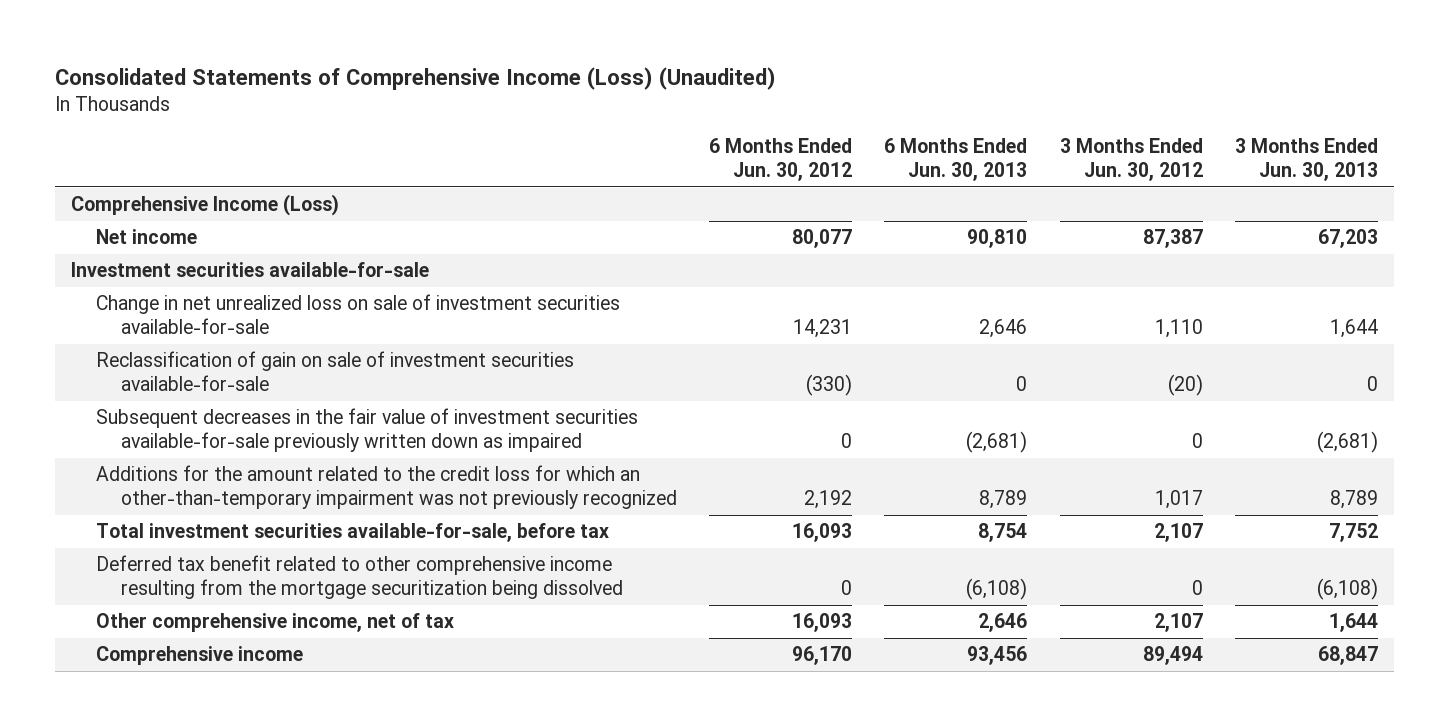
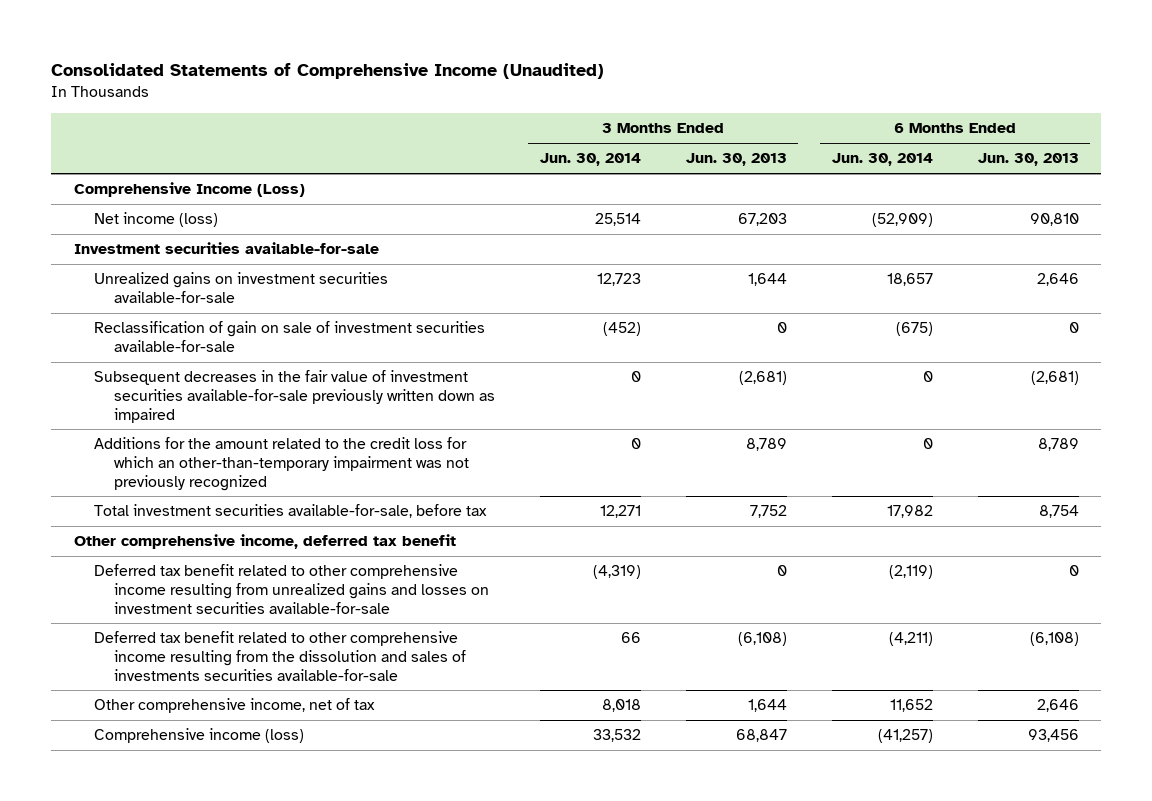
[54,66,776,90] Consolidated Statements of Comprehensive Income (Loss) (Unaudited) -> [51,62,605,79] Consolidated Statements of Comprehensive Income (Unaudited)
[708,138,852,182] 6 Months Ended Jun. 30, 2012 -> none
[1059,138,1203,182] 3 Months Ended Jun. 30, 2012 -> none
none -> [539,153,641,167] Jun. 30, 2014
none -> [831,153,933,167] Jun. 30, 2014
[95,229,197,245] Net income -> [93,212,218,228] Net income (loss)
[95,294,620,335] Change in net unrealized loss on sale of investment securities available-for-sale -> [93,272,388,304] Unrealized gains on investment securities available-for-sale
none -> [73,534,456,550] Other comprehensive income, deferred tax benefit
none -> [93,564,489,614] Deferred tax benefit related to other comprehensive income resulting from unrealized gains and losses on investment securities available-for-sale
[95,555,623,600] Deferred tax benefit related to other comprehensive income resulting from the mortgage securitization being dissolved -> [93,631,466,681] Deferred tax benefit related to other comprehensive income resulting from the dissolution and sales of investments securities available-for-sale
[95,646,303,666] Comprehensive income -> [93,728,304,744] Comprehensive income (loss)

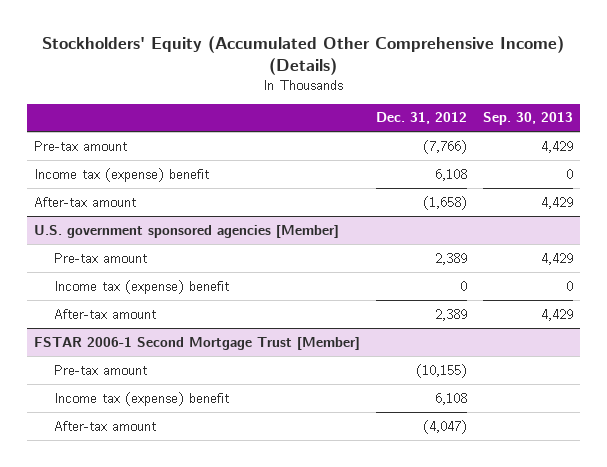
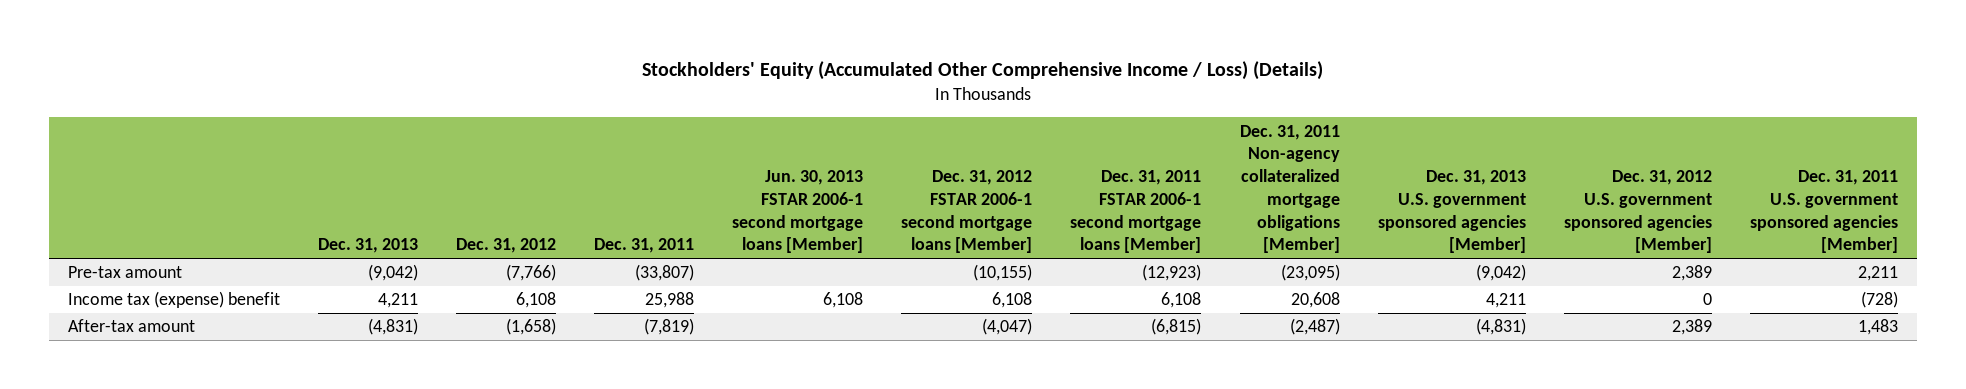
[42,35,565,75] Stockholders' Equity (Accumulated Other Comprehensive Income) (Details) -> [641,61,1323,81] Stockholders' Equity (Accumulated Other Comprehensive Income / Loss) (Details)
[482,112,573,126] Sep. 30, 2013 -> none
none -> [318,238,419,254] Dec. 31, 2013
none -> [594,238,695,254] Dec. 31, 2011
none -> [732,170,864,254] Jun. 30, 2013 FSTAR 2006-1 second mortgage loans [Member]
none -> [901,170,1033,254] Dec. 31, 2012 FSTAR 2006-1 second mortgage loans [Member]
none -> [1070,170,1202,254] Dec. 31, 2011 FSTAR 2006-1 second mortgage loans [Member]
none -> [1239,124,1340,254] Dec. 31, 2011 Non-agency collateralized mortgage obligations [Member]
none -> [1377,170,1526,254] Dec. 31, 2013 U.S. government sponsored agencies [Member]
none -> [1563,170,1712,254] Dec. 31, 2012 U.S. government sponsored agencies [Member]
none -> [1749,170,1898,254] Dec. 31, 2011 U.S. government sponsored agencies [Member]
[34,224,340,238] U.S. government sponsored agencies [Member] -> none
[54,252,148,263] Pre-tax amount -> none
[54,279,230,294] Income tax (expense) benefit -> none
[54,308,157,319] After-tax amount -> none
[34,336,361,350] FSTAR 2006-1 Second Mortgage Trust [Member] -> none
[54,364,148,375] Pre-tax amount -> none
[54,391,230,406] Income tax (expense) benefit -> none
[54,420,157,431] After-tax amount -> none

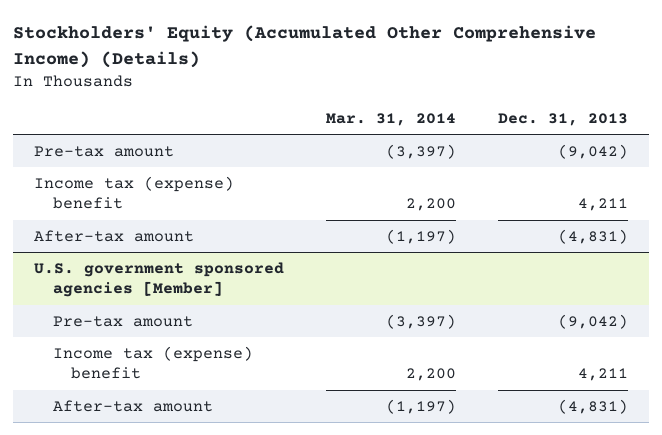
[641,61,1323,81] Stockholders' Equity (Accumulated Other Comprehensive Income / Loss) (Details) -> [13,25,597,68] Stockholders' Equity (Accumulated Other Comprehensive Income) (Details)
[456,238,557,254] Dec. 31, 2012 -> none
[594,238,695,254] Dec. 31, 2011 -> none
[732,170,864,254] Jun. 30, 2013 FSTAR 2006-1 second mortgage loans [Member] -> none
[901,170,1033,254] Dec. 31, 2012 FSTAR 2006-1 second mortgage loans [Member] -> none
[1070,170,1202,254] Dec. 31, 2011 FSTAR 2006-1 second mortgage loans [Member] -> none
[1239,124,1340,254] Dec. 31, 2011 Non-agency collateralized mortgage obligations [Member] -> none
[1377,170,1526,254] Dec. 31, 2013 U.S. government sponsored agencies [Member] -> none
[1563,170,1712,254] Dec. 31, 2012 U.S. government sponsored agencies [Member] -> none
[1749,170,1898,254] Dec. 31, 2011 U.S. government sponsored agencies [Member] -> none
none -> [326,112,457,126] Mar. 31, 2014
none -> [34,261,285,298] U.S. government sponsored agencies [Member]
none -> [52,315,193,327] Pre-tax amount
none -> [52,345,253,380] Income tax (expense) benefit
none -> [52,399,213,412] After-tax amount

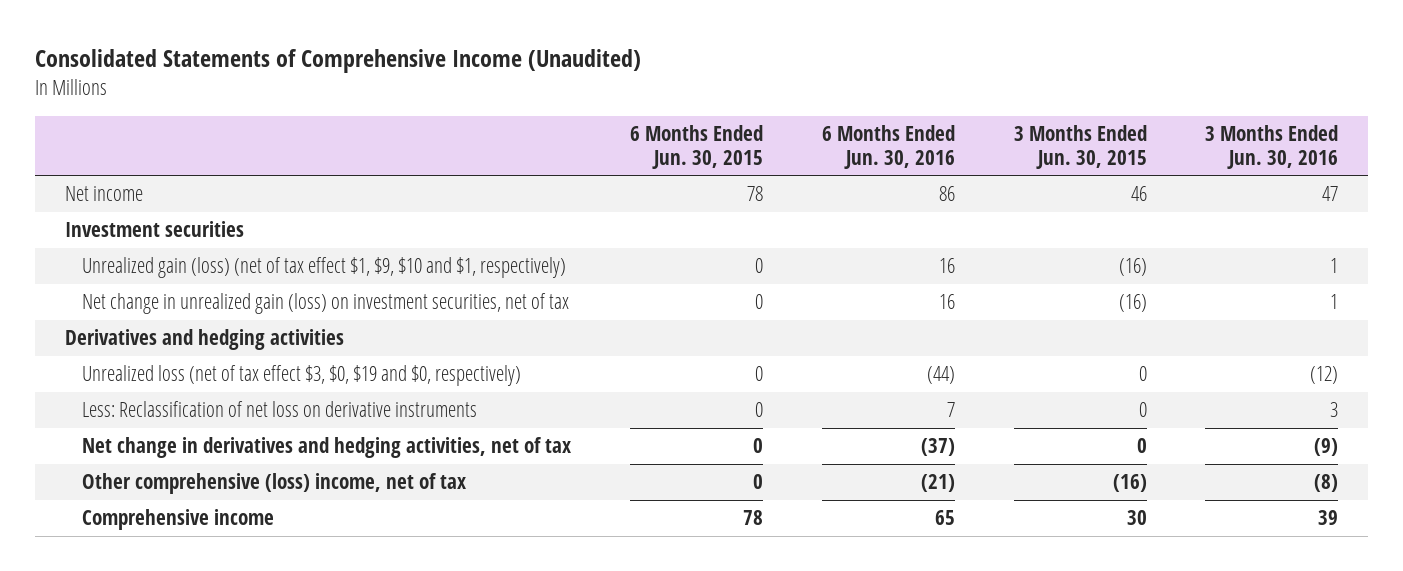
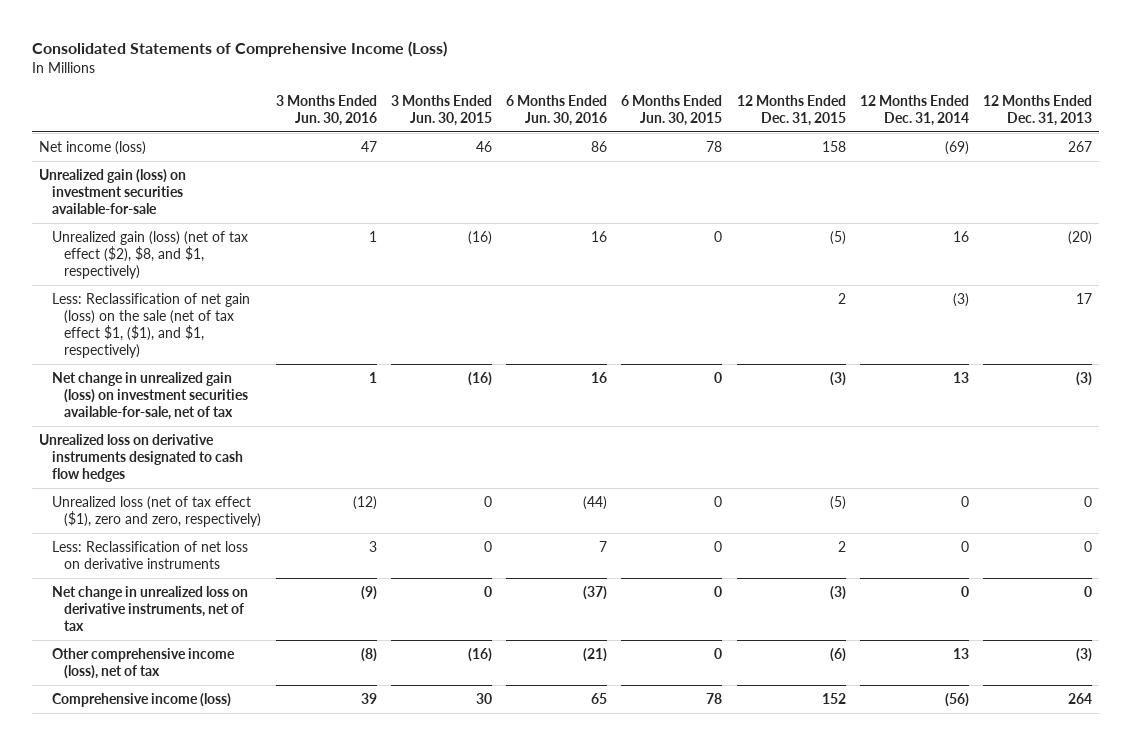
[35,49,642,74] Consolidated Statements of Comprehensive Income (Unaudited) -> [31,40,447,57] Consolidated Statements of Comprehensive Income (Loss)
none -> [736,94,846,126] 12 Months Ended Dec. 31, 2015
none -> [859,94,969,126] 12 Months Ended Dec. 31, 2014
none -> [983,94,1093,126] 12 Months Ended Dec. 31, 2013
[64,186,143,202] Net income -> [39,140,147,155] Net income (loss)
[64,221,244,238] Investment securities -> [39,168,187,215] Unrealized gain (loss) on investment securities available-for-sale
[82,257,567,279] Unrealized gain (loss) (net of tax effect $1, $9, $10 and $1, respectively) -> [51,230,248,280] Unrealized gain (loss) (net of tax effect ($2), $8, and $1, respectively)
none -> [51,292,250,359] Less: Reclassification of net gain (loss) on the sale (net of tax effect $1, ($1), and $1, respectively)
[82,293,570,315] Net change in unrealized gain (loss) on investment securities, net of tax -> [51,371,249,421] Net change in unrealized gain (loss) on investment securities available-for-sale, net of tax
[64,329,344,351] Derivatives and hedging activities -> [39,433,243,483] Unrealized loss on derivative instruments designated to cash flow hedges
[82,365,522,387] Unrealized loss (net of tax effect $3, $0, $19 and $0, respectively) -> [51,495,262,527] Unrealized loss (net of tax effect ($1), zero and zero, respectively)
[82,437,572,459] Net change in derivatives and hedging activities, net of tax -> [51,585,248,632] Net change in unrealized loss on derivative instruments, net of tax
[82,473,467,495] Other comprehensive (loss) income, net of tax -> [51,647,235,679] Other comprehensive income (loss), net of tax
[82,509,275,531] Comprehensive income -> [51,692,231,707] Comprehensive income (loss)

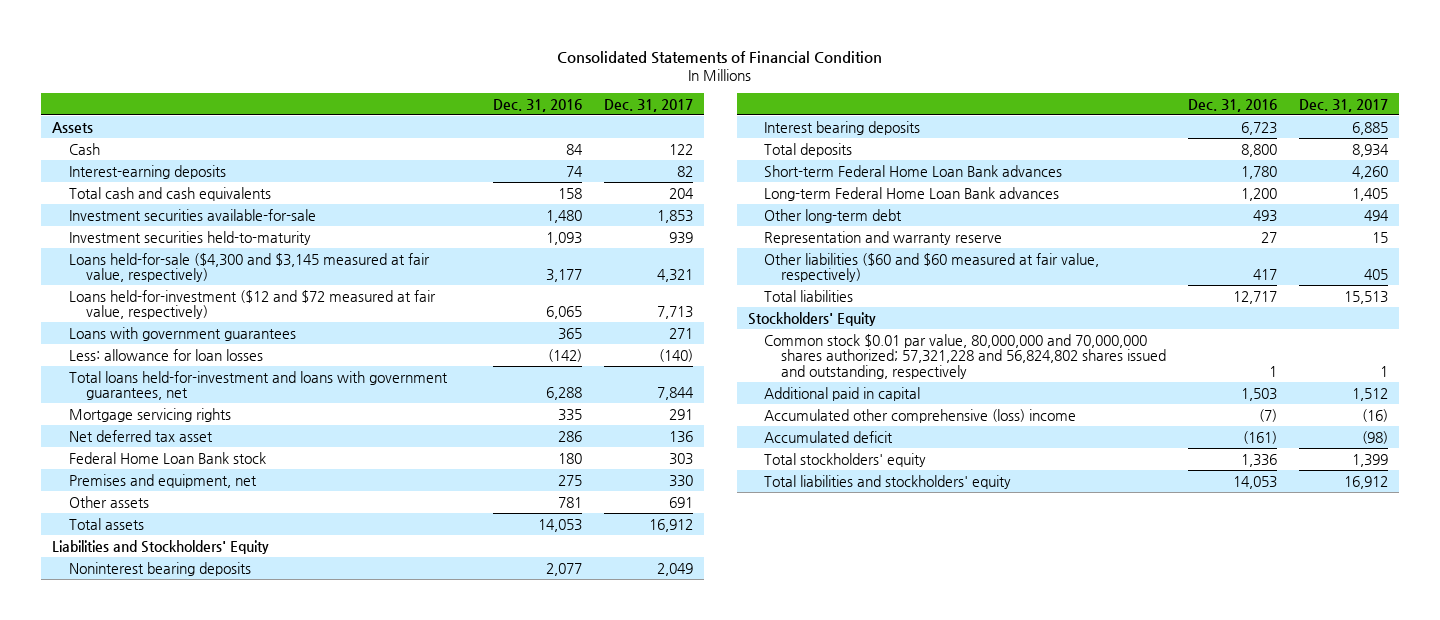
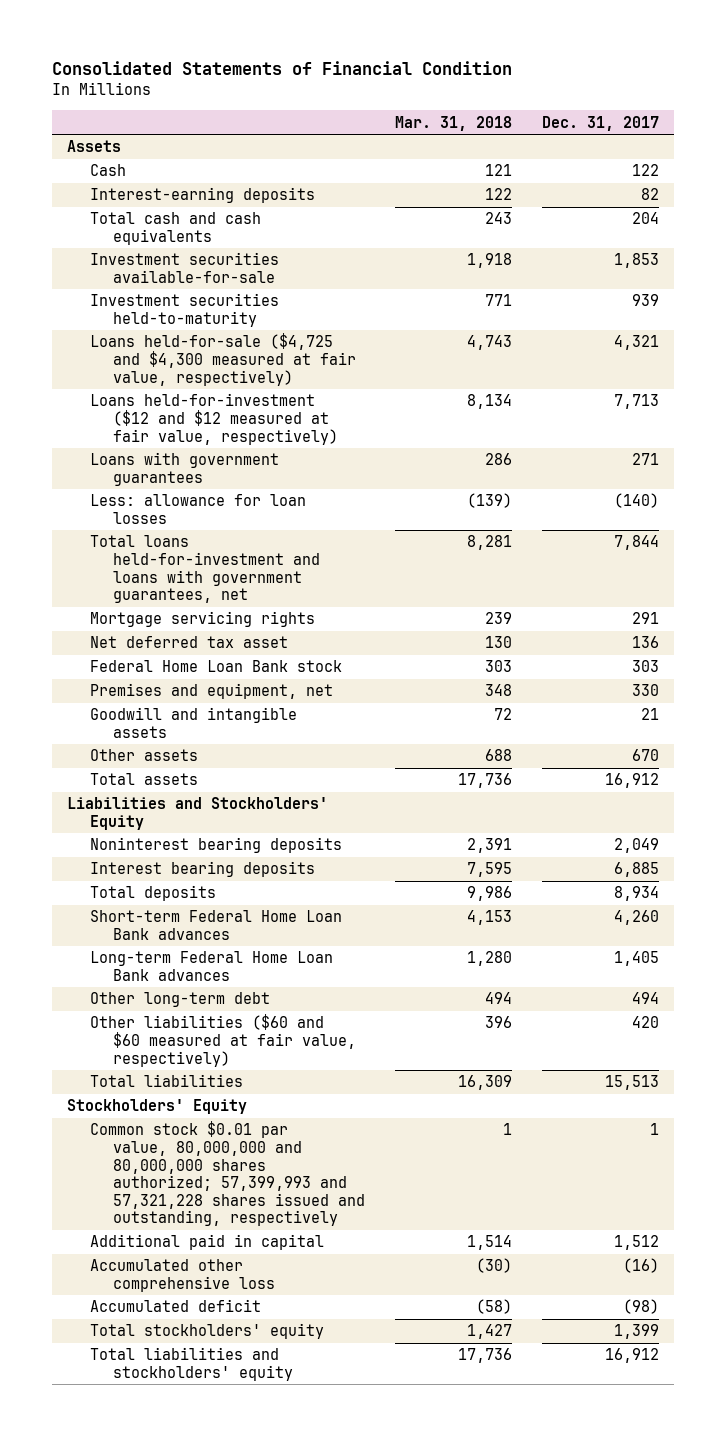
[492,98,582,112] Dec. 31, 2016 -> none
none -> [395,115,513,131] Mar. 31, 2018
[69,252,431,283] Loans held-for-sale ($4,300 and $3,145 measured at fair value, respectively) -> [89,333,356,386] Loans held-for-sale ($4,725 and $4,300 measured at fair value, respectively)
[69,289,437,320] Loans held-for-investment ($12 and $72 measured at fair value, respectively) -> [89,393,338,445] Loans held-for-investment ($12 and $12 measured at fair value, respectively)
none -> [89,707,297,739] Goodwill and intangible assets
[668,496,693,508] 691 -> [632,749,660,762] 670
[764,230,1003,245] Representation and warranty reserve -> none
[1363,269,1388,281] 405 -> [632,1016,660,1029] 420
[764,333,1167,379] Common stock $0.01 par value, 80,000,000 and 70,000,000 shares authorized; 57,321,228 and 56,824,802 shares issued and outstanding, respectively -> [89,1121,365,1227] Common stock $0.01 par value, 80,000,000 and 80,000,000 shares authorized; 57,399,993 and 57,321,228 shares issued and outstanding, respectively
[764,408,1077,423] Accumulated other comprehensive (loss) income -> [89,1259,275,1293] Accumulated other comprehensive loss

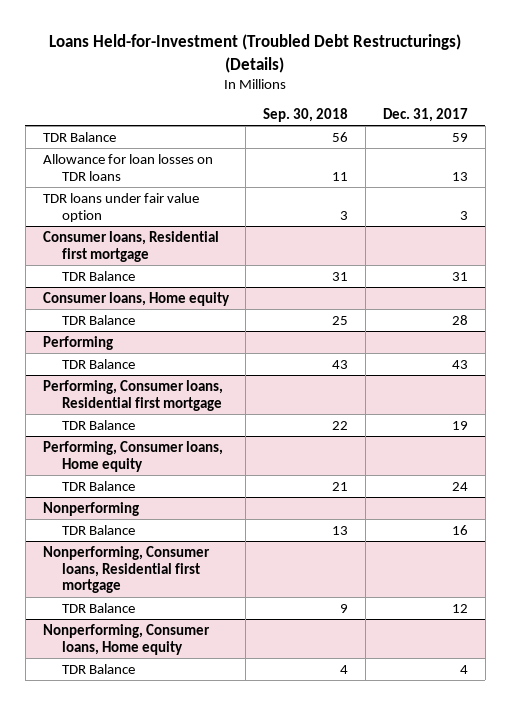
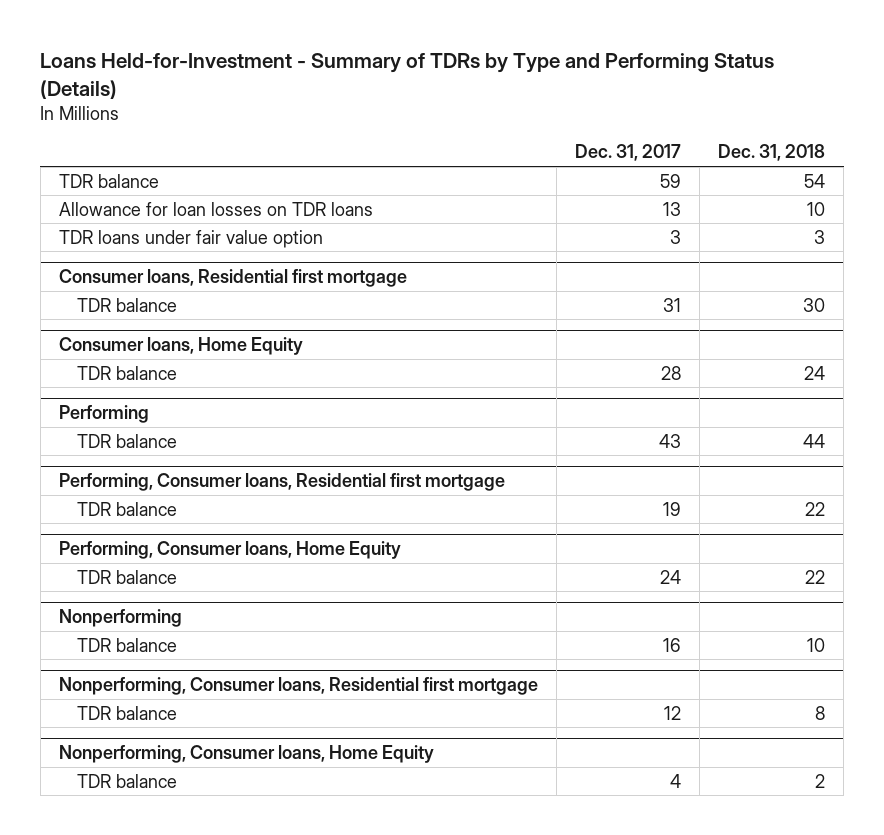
[49,34,462,73] Loans Held-for-Investment (Troubled Debt Restructurings) (Details) -> [40,53,775,99] Loans Held-for-Investment - Summary of TDRs by Type and Performing Status (Details)
[263,107,349,122] Sep. 30, 2018 -> none
none -> [718,144,826,162] Dec. 31, 2018
[42,131,116,142] TDR Balance -> [58,173,159,188] TDR balance
[61,270,135,281] TDR Balance -> [76,297,177,312] TDR balance
[42,291,230,306] Consumer loans, Home equity -> [58,336,303,355] Consumer loans, Home Equity
[61,314,135,325] TDR Balance -> [76,365,177,380] TDR balance
[61,358,135,369] TDR Balance -> [76,433,177,448] TDR balance
[61,419,135,430] TDR Balance -> [76,501,177,516] TDR balance
[42,440,223,472] Performing, Consumer loans, Home equity -> [58,540,401,559] Performing, Consumer loans, Home Equity
[61,480,135,491] TDR Balance -> [76,569,177,584] TDR balance
[61,524,135,535] TDR Balance -> [76,637,177,652] TDR balance
[61,602,135,613] TDR Balance -> [76,705,177,720] TDR balance
[42,623,210,655] Nonperforming, Consumer loans, Home equity -> [58,744,434,763] Nonperforming, Consumer loans, Home Equity
[61,663,135,674] TDR Balance -> [76,773,177,788] TDR balance

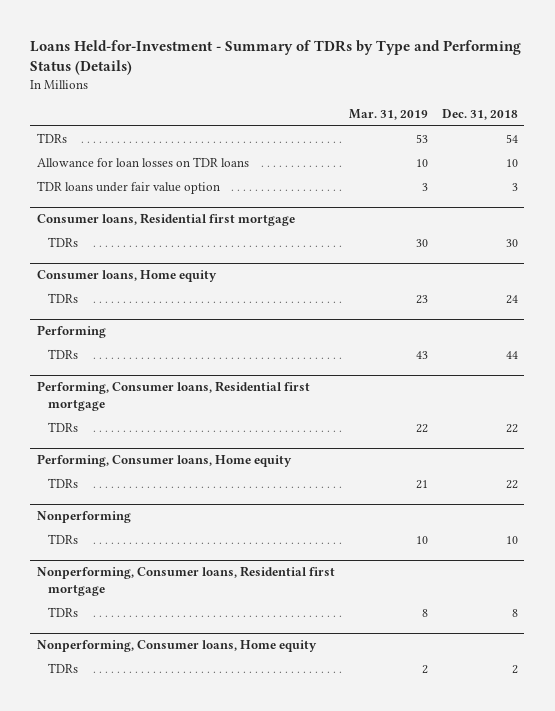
[575,144,682,162] Dec. 31, 2017 -> none
none -> [348,109,428,121] Mar. 31, 2019
[58,173,159,188] TDR balance -> [37,133,68,144] TDRs
[76,297,177,312] TDR balance -> [48,237,79,248] TDRs
[58,336,303,355] Consumer loans, Home Equity -> [37,270,218,283] Consumer loans, Home equity
[76,365,177,380] TDR balance -> [48,293,79,304] TDRs
[76,433,177,448] TDR balance -> [48,349,79,360] TDRs
[76,501,177,516] TDR balance -> [48,422,79,433] TDRs
[58,540,401,559] Performing, Consumer loans, Home Equity -> [37,454,293,468] Performing, Consumer loans, Home equity
[76,569,177,584] TDR balance -> [48,478,79,489] TDRs
[76,637,177,652] TDR balance -> [48,534,79,545] TDRs
[76,705,177,720] TDR balance -> [48,607,79,618] TDRs
[58,744,434,763] Nonperforming, Consumer loans, Home Equity -> [37,640,318,653] Nonperforming, Consumer loans, Home equity
[76,773,177,788] TDR balance -> [48,663,79,674] TDRs

